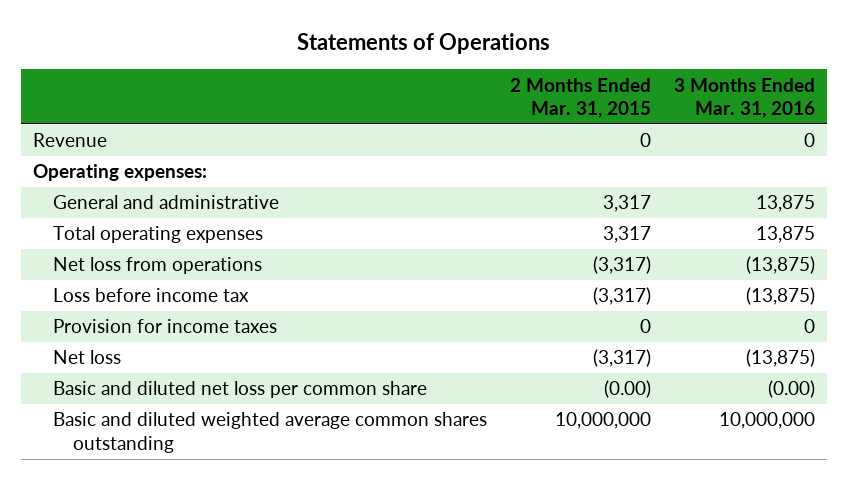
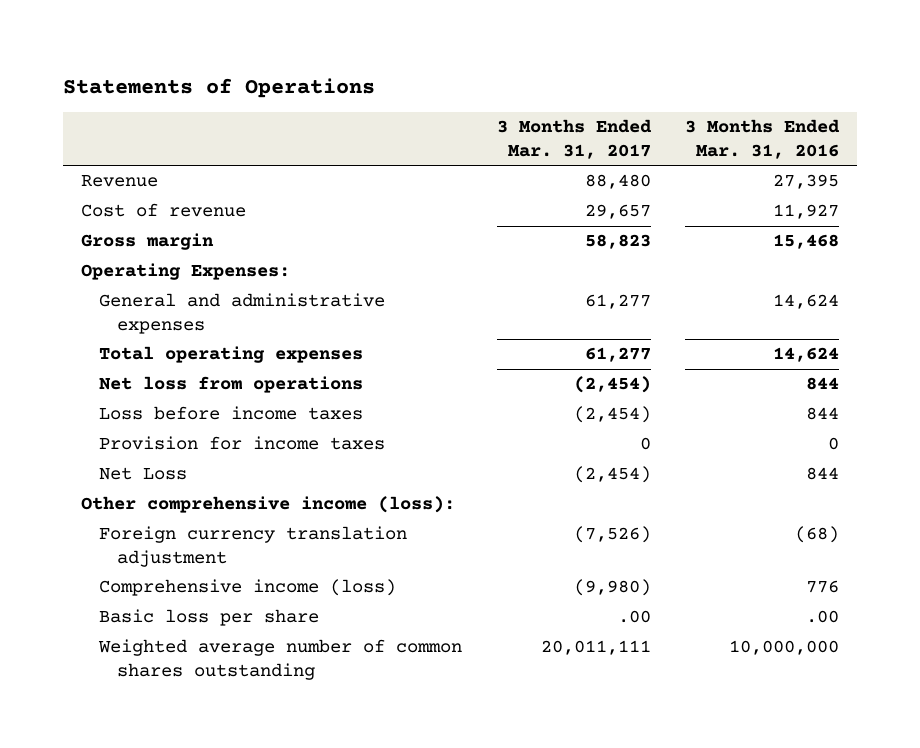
[509,77,651,119] 2 Months Ended Mar. 31, 2015 -> none
none -> [496,119,652,159] 3 Months Ended Mar. 31, 2017
[803,133,815,148] 0 -> [773,174,840,190] 27,395
none -> [80,203,246,218] Cost of revenue
none -> [80,233,214,251] Gross margin
[32,164,207,182] Operating expenses: -> [80,263,290,281] Operating Expenses:
[52,195,279,210] General and administrative -> [98,293,385,334] General and administrative expenses
[755,195,815,213] 13,875 -> [773,294,840,310] 14,624
[755,226,815,244] 13,875 -> [773,347,840,363] 14,624
[745,256,815,275] (13,875) -> [806,377,840,391] 844
[52,288,249,303] Loss before income tax -> [98,406,363,421] Loss before income taxes
[745,287,815,306] (13,875) -> [806,407,840,421] 844
[52,350,121,365] Net loss -> [98,467,187,481] Net Loss
[745,349,815,368] (13,875) -> [806,467,840,481] 844
none -> [80,496,455,514] Other comprehensive income (loss):
none -> [98,526,407,567] Foreign currency translation adjustment
none -> [98,579,396,597] Comprehensive income (loss)
[52,381,427,399] Basic and diluted net loss per common share -> [98,609,319,627] Basic loss per share
[767,380,815,399] (0.00) -> [806,610,840,624] .00
[52,412,487,453] Basic and diluted weighted average common shares outstanding -> [97,639,462,680] Weighted average number of common shares outstanding

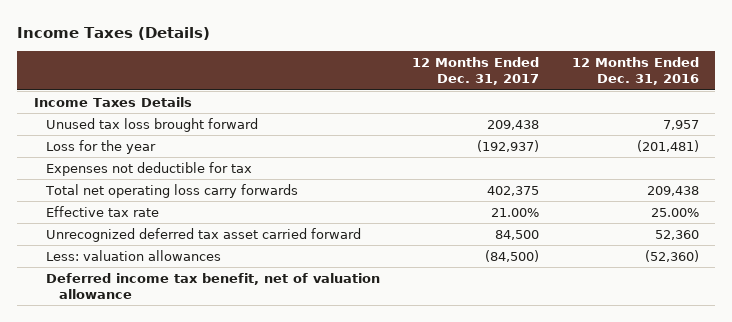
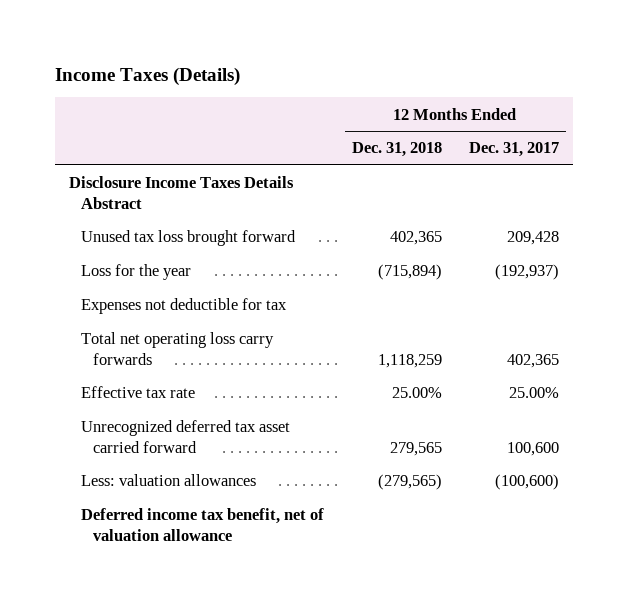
[571,57,699,86] 12 Months Ended Dec. 31, 2016 -> none
none -> [351,142,442,158] Dec. 31, 2018
[33,97,192,108] Income Taxes Details -> [68,176,294,209] Disclosure Income Taxes Details Abstract
[487,120,540,131] 209,438 -> [507,231,560,246] 209,428
[487,186,540,197] 402,375 -> [507,353,560,368] 402,365
[491,208,540,218] 21.00% -> [509,387,560,399] 25.00%
[495,230,540,241] 84,500 -> [507,441,560,456] 100,600
[485,250,540,263] (84,500) -> [495,474,560,491] (100,600)

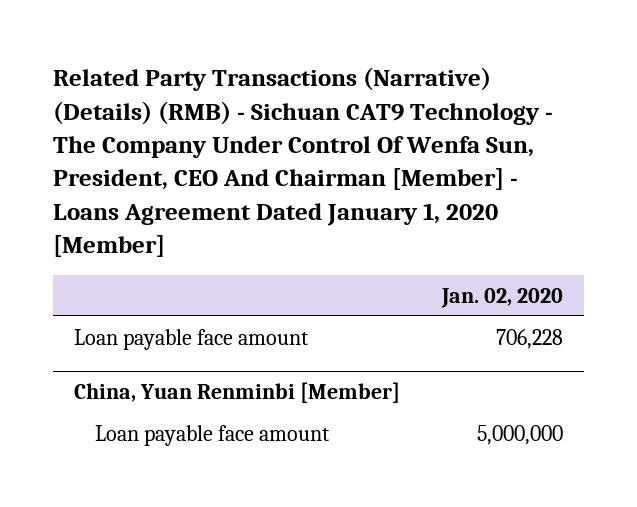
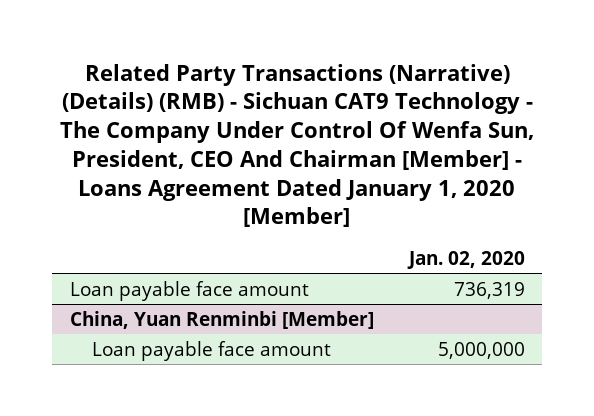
[496,328,564,349] 706,228 -> [453,281,525,299] 736,319

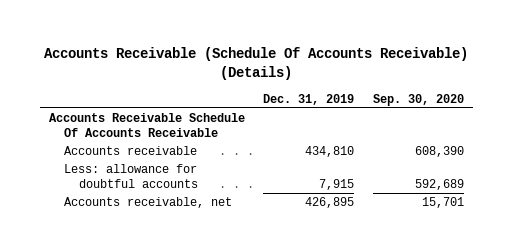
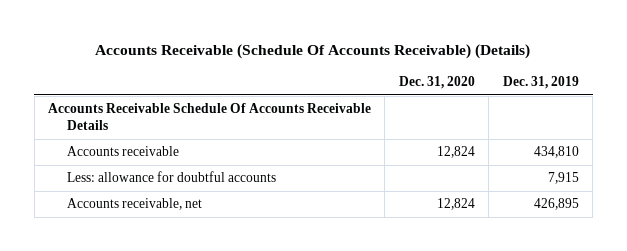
[372,93,464,106] Sep. 30, 2020 -> none
none -> [398,76,475,90] Dec. 31, 2020
[48,113,245,137] Accounts Receivable Schedule Of Accounts Receivable -> [48,103,372,131] Accounts Receivable Schedule Of Accounts Receivable Details

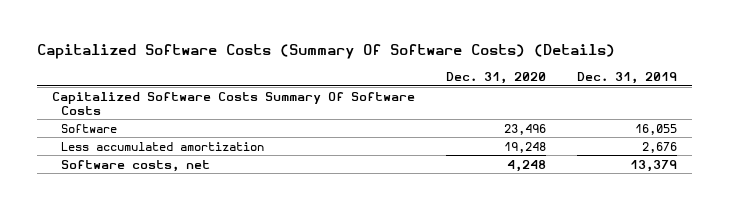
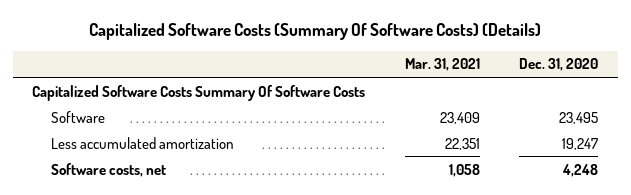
[576,72,677,85] Dec. 31, 2019 -> none
none -> [404,58,480,72] Mar. 31, 2021
[503,123,546,135] 23,496 -> [559,111,599,124] 23,495
[503,141,546,153] 19,248 -> [562,137,599,150] 19,247

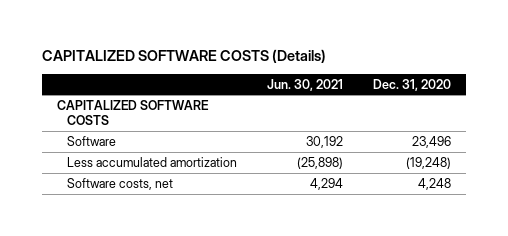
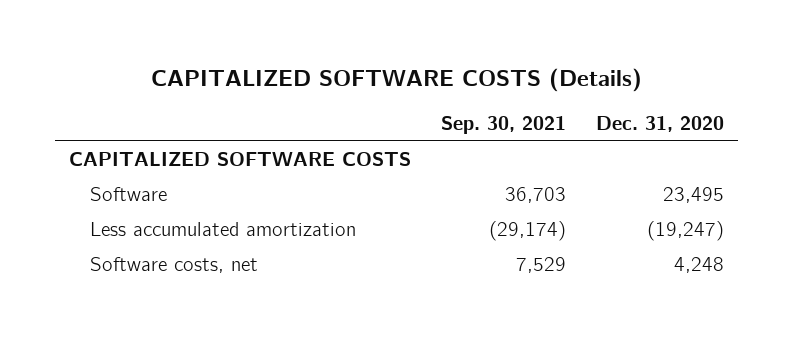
[267,78,344,91] Jun. 30, 2021 -> none
none -> [441,116,567,135] Sep. 30, 2021
[412,135,452,148] 23,496 -> [662,187,724,204] 23,495
[406,156,452,169] (19,248) -> [646,221,724,242] (19,247)

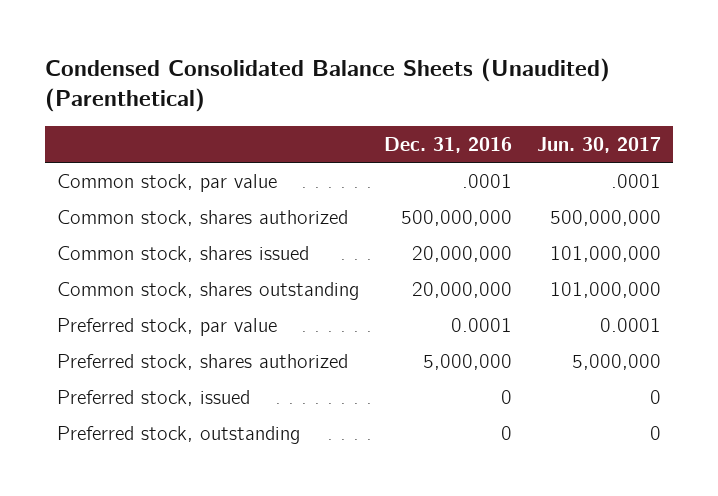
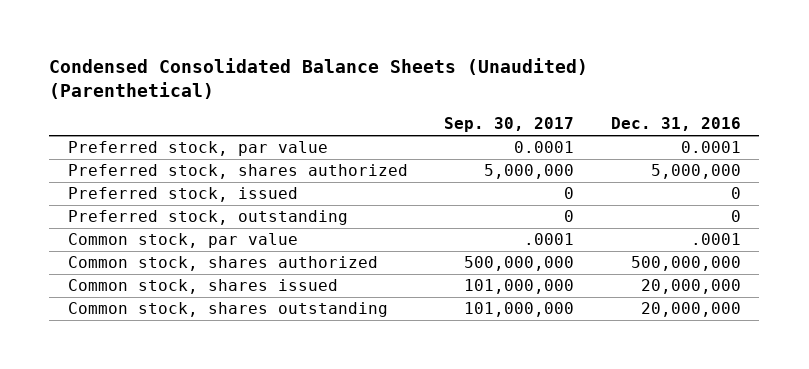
[536,136,661,153] Jun. 30, 2017 -> none
none -> [444,117,575,133] Sep. 30, 2017
[57,173,278,192] Common stock, par value -> [67,233,298,249] Common stock, par value
[57,209,349,226] Common stock, shares authorized -> [67,256,378,272] Common stock, shares authorized
[57,245,310,262] Common stock, shares issued -> [67,279,338,295] Common stock, shares issued
[57,281,360,300] Common stock, shares outstanding -> [67,302,388,318] Common stock, shares outstanding

